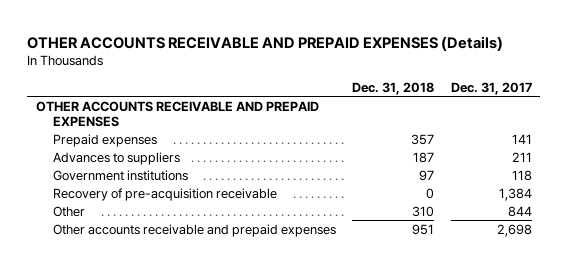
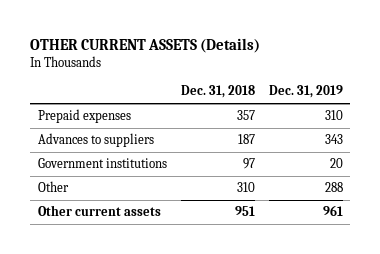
[27,35,504,51] OTHER ACCOUNTS RECEIVABLE AND PREPAID EXPENSES (Details) -> [30,37,261,53] OTHER CURRENT ASSETS (Details)
[451,81,533,95] Dec. 31, 2017 -> none
none -> [268,85,343,99] Dec. 31, 2019
[35,100,319,127] OTHER ACCOUNTS RECEIVABLE AND PREPAID EXPENSES -> none
[52,187,277,201] Recovery of pre-acquisition receivable -> none
[52,223,336,237] Other accounts receivable and prepaid expenses -> [37,205,161,217] Other current assets

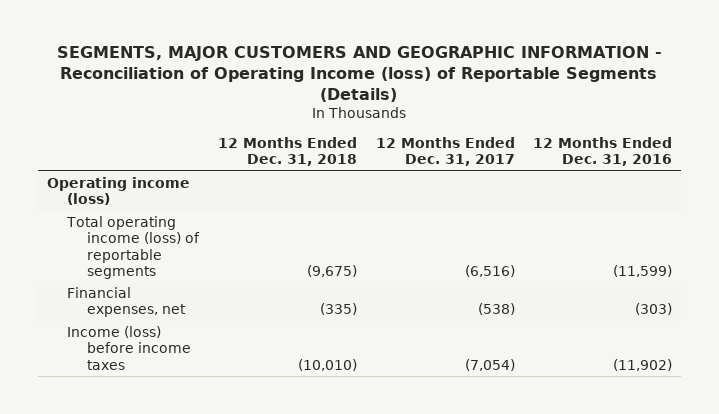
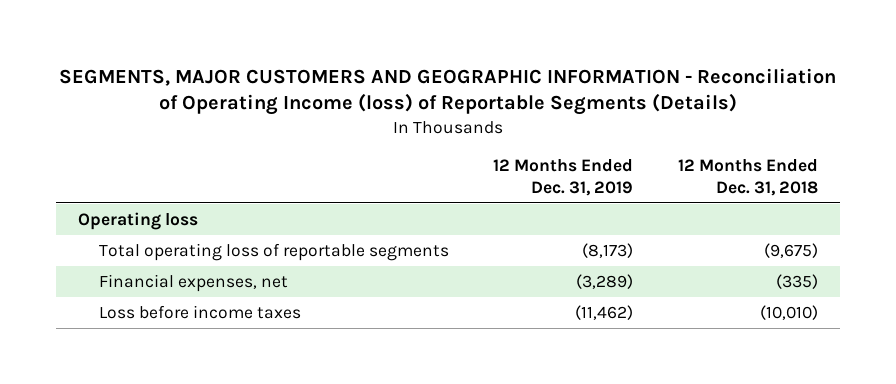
[375,137,515,167] 12 Months Ended Dec. 31, 2017 -> none
[533,137,673,167] 12 Months Ended Dec. 31, 2016 -> none
none -> [493,159,634,196] 12 Months Ended Dec. 31, 2019
[46,177,190,206] Operating income (loss) -> [78,211,199,230] Operating loss
[66,216,201,279] Total operating income (loss) of reportable segments -> [98,242,449,261] Total operating loss of reportable segments
[67,326,192,370] Income (loss) before income taxes -> [98,304,301,319] Loss before income taxes

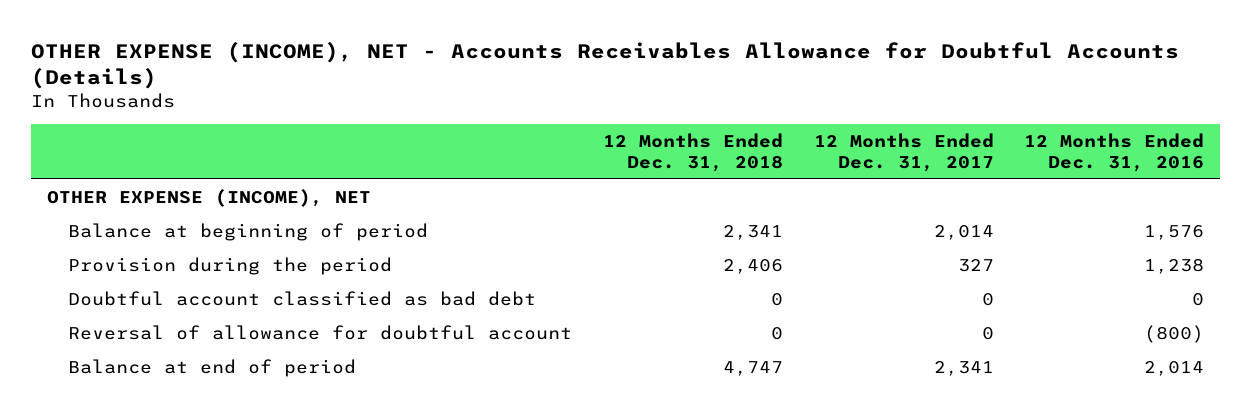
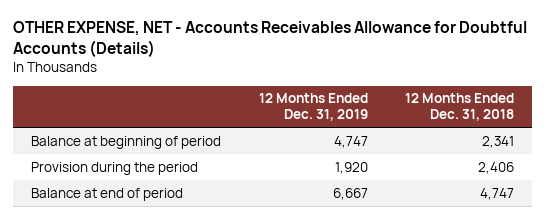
[31,41,1180,90] OTHER EXPENSE (INCOME), NET - Accounts Receivables Allowance for Doubtful Accounts (Details) -> [12,21,527,58] OTHER EXPENSE, NET - Accounts Receivables Allowance for Doubtful Accounts (Details)
[813,132,994,172] 12 Months Ended Dec. 31, 2017 -> none
[1024,132,1205,172] 12 Months Ended Dec. 31, 2016 -> none
none -> [258,93,368,122] 12 Months Ended Dec. 31, 2019
[46,188,371,207] OTHER EXPENSE (INCOME), NET -> none
[68,290,537,306] Doubtful account classified as bad debt -> none
[68,324,573,340] Reversal of allowance for doubtful account -> none

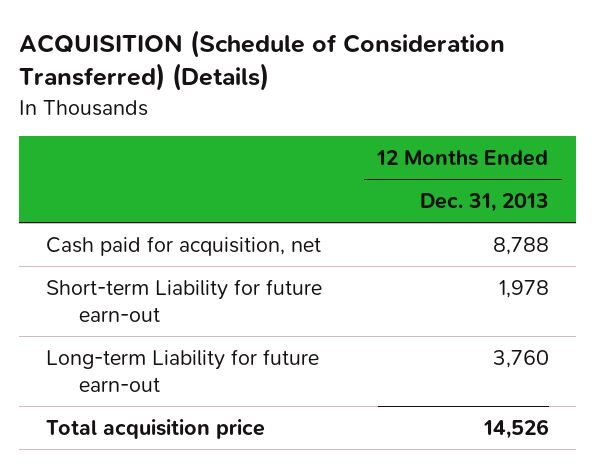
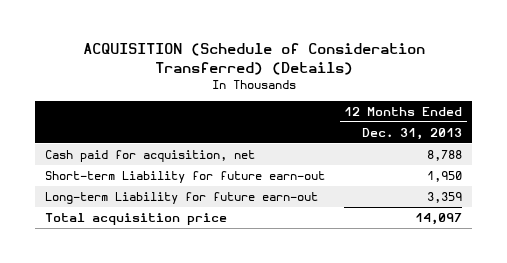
[498,279,549,298] 1,978 -> [427,170,463,182] 1,950
[492,349,549,368] 3,760 -> [427,191,463,203] 3,359
[482,418,549,439] 14,526 -> [415,212,463,225] 14,097

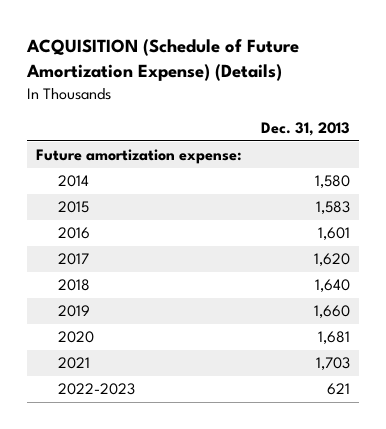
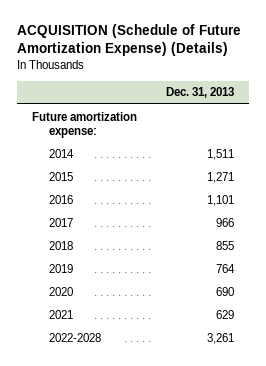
[314,175,350,189] 1,580 -> [207,148,235,160] 1,511
[315,201,350,215] 1,583 -> [207,171,235,183] 1,271
[317,227,350,241] 1,601 -> [207,194,235,206] 1,101
[313,253,350,267] 1,620 -> [216,217,235,227] 966
[314,279,350,293] 1,640 -> [216,240,235,250] 855
[313,305,350,319] 1,660 -> [216,263,236,273] 764
[317,331,350,345] 1,681 -> [216,286,235,296] 690
[315,357,350,371] 1,703 -> [216,309,235,319] 629
[58,383,136,396] 2022-2023 -> [48,332,101,342] 2022-2028
[326,383,350,396] 621 -> [207,332,235,344] 3,261

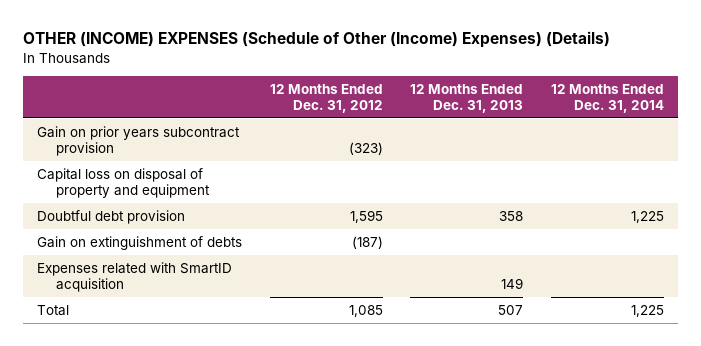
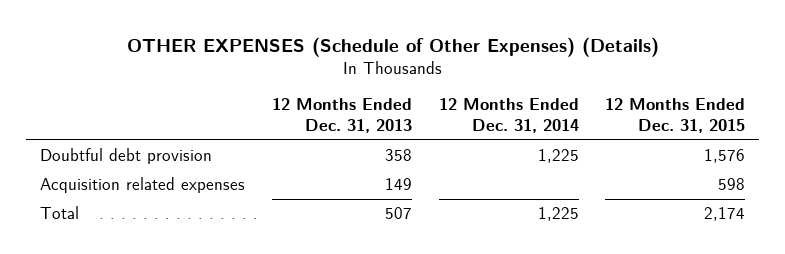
[23,31,611,49] OTHER (INCOME) EXPENSES (Schedule of Other (Income) Expenses) (Details) -> [126,36,659,57] OTHER EXPENSES (Schedule of Other Expenses) (Details)
[269,84,383,113] 12 Months Ended Dec. 31, 2012 -> none
none -> [605,98,746,133] 12 Months Ended Dec. 31, 2015
[37,125,241,156] Gain on prior years subcontract provision -> none
[37,167,211,198] Capital loss on disposal of property and equipment -> none
[37,235,243,250] Gain on extinguishment of debts -> none
[37,261,233,292] Expenses related with SmartID acquisition -> [39,177,245,194] Acquisition related expenses

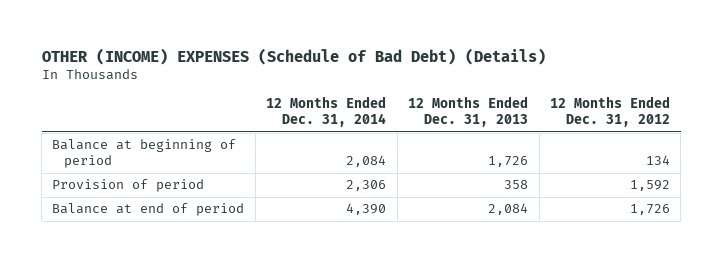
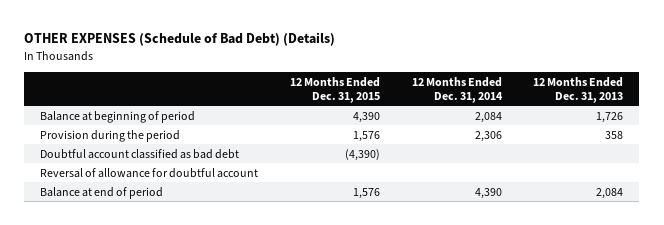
[41,47,546,65] OTHER (INCOME) EXPENSES (Schedule of Bad Debt) (Details) -> [24,32,336,47] OTHER EXPENSES (Schedule of Bad Debt) (Details)
[549,96,670,128] 12 Months Ended Dec. 31, 2012 -> none
none -> [289,76,380,103] 12 Months Ended Dec. 31, 2015
[52,179,205,193] Provision of period -> [40,129,181,142] Provision during the period
none -> [40,148,240,159] Doubtful account classified as bad debt
none -> [40,167,259,178] Reversal of allowance for doubtful account

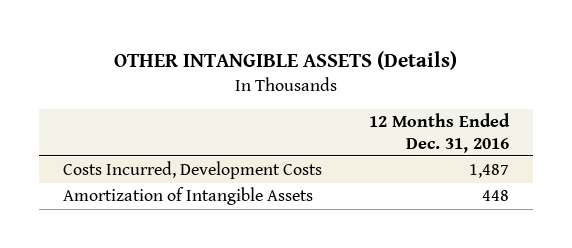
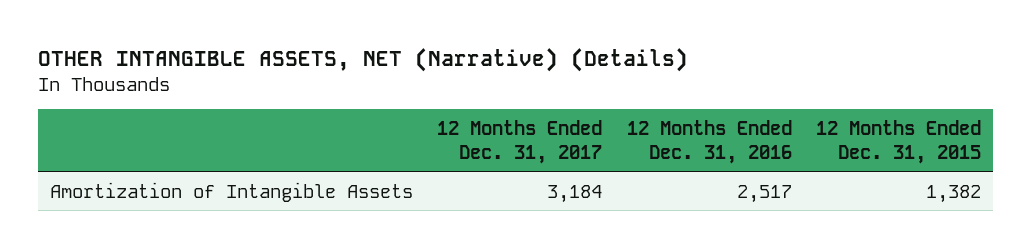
[114,50,458,70] OTHER INTANGIBLE ASSETS (Details) -> [38,48,689,73] OTHER INTANGIBLE ASSETS, NET (Narrative) (Details)
none -> [437,119,603,164] 12 Months Ended Dec. 31, 2017
none -> [816,119,982,164] 12 Months Ended Dec. 31, 2015
[63,161,323,180] Costs Incurred, Development Costs -> none
[482,190,510,202] 448 -> [736,184,792,203] 2,517

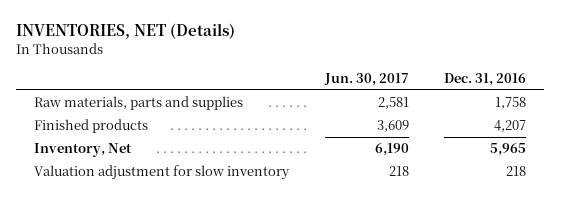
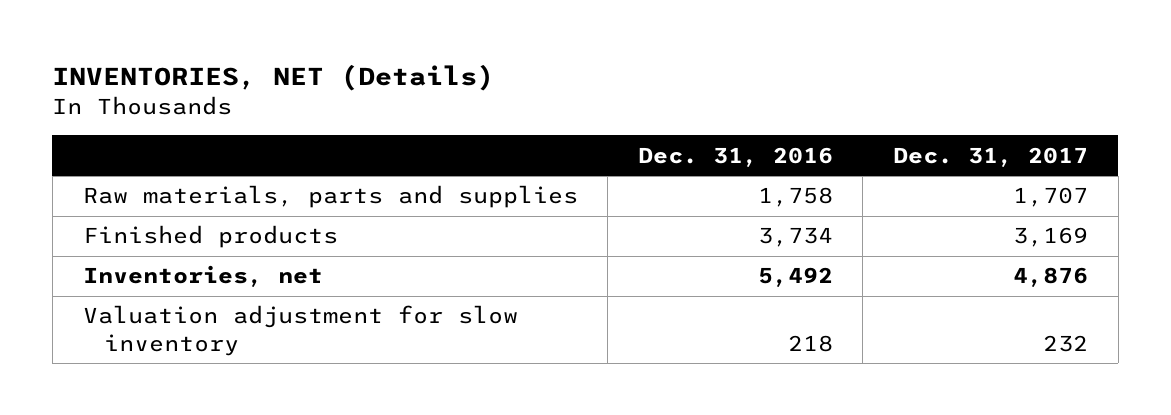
[323,72,409,86] Jun. 30, 2017 -> none
none -> [892,146,1088,167] Dec. 31, 2017
[494,120,527,133] 4,207 -> [757,227,833,248] 3,734
[34,143,133,158] Inventory, Net -> [82,265,323,288] Inventories, net
[490,143,527,157] 5,965 -> [757,267,833,288] 5,492

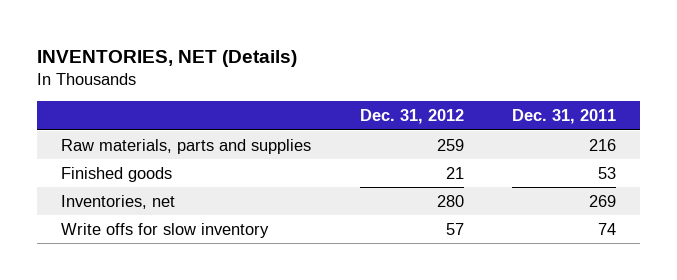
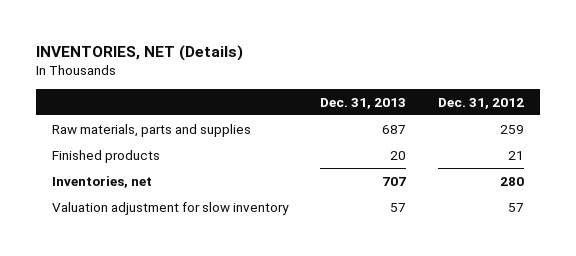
[511,108,616,124] Dec. 31, 2011 -> none
none -> [320,97,407,109] Dec. 31, 2013
[61,166,173,182] Finished goods -> [52,149,161,163] Finished products
[61,222,270,238] Write offs for slow inventory -> [52,201,290,215] Valuation adjustment for slow inventory

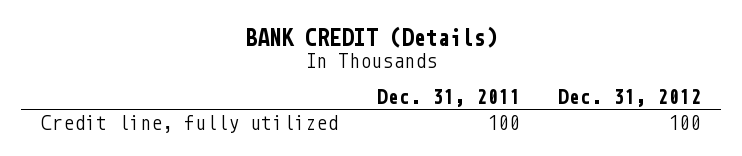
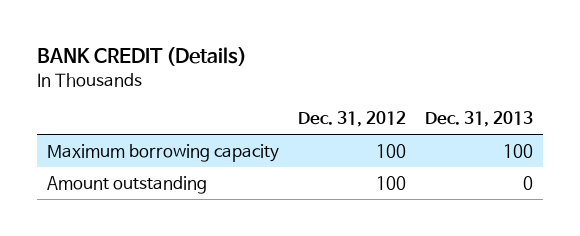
[376,88,520,107] Dec. 31, 2011 -> none
none -> [425,111,534,128] Dec. 31, 2013
[40,114,338,133] Credit line, fully utilized -> [46,143,279,162] Maximum borrowing capacity
none -> [46,175,207,194] Amount outstanding

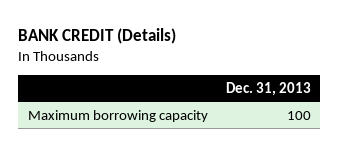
[297,111,406,128] Dec. 31, 2012 -> none
[46,175,207,194] Amount outstanding -> none

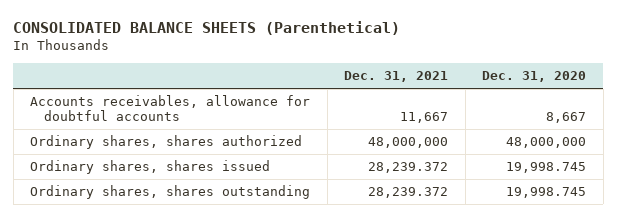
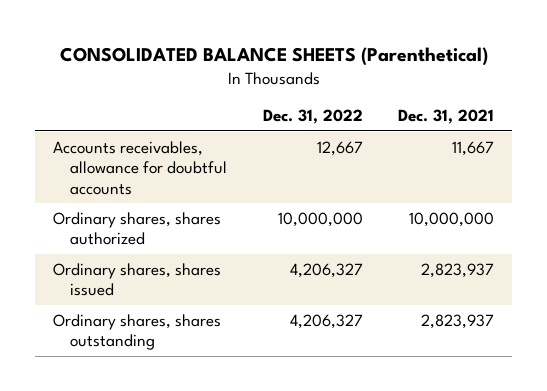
[482,71,587,83] Dec. 31, 2020 -> none
none -> [262,109,363,125] Dec. 31, 2022
[368,137,449,149] 48,000,000 -> [409,211,495,227] 10,000,000
[368,162,449,174] 28,239.372 -> [421,262,495,278] 2,823,937
[368,187,449,199] 28,239.372 -> [421,313,495,329] 2,823,937

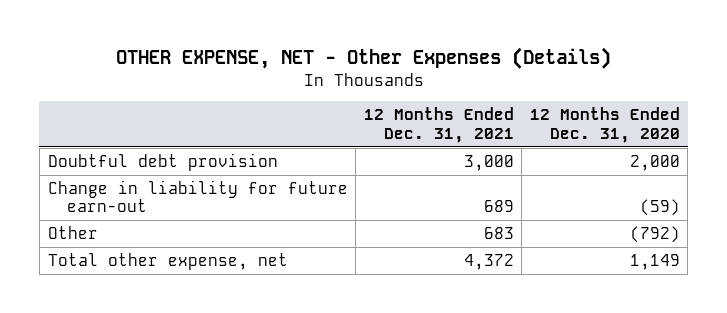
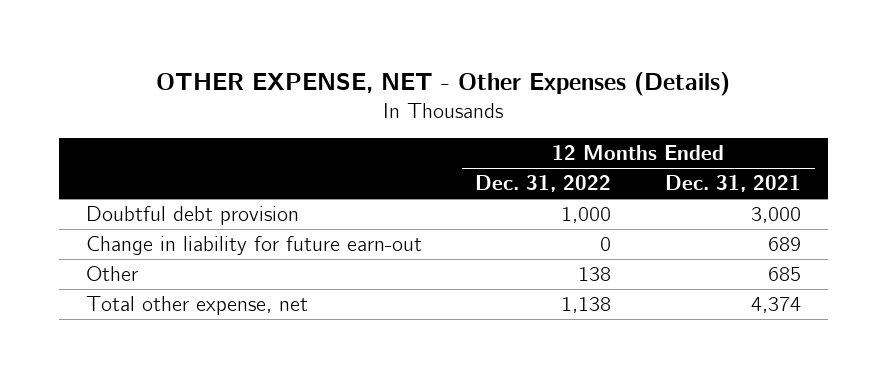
[529,107,680,143] 12 Months Ended Dec. 31, 2020 -> none
none -> [475,175,612,193] Dec. 31, 2022
[483,226,514,239] 683 -> [768,267,802,282] 685
[463,253,514,270] 4,372 -> [751,297,802,314] 4,374

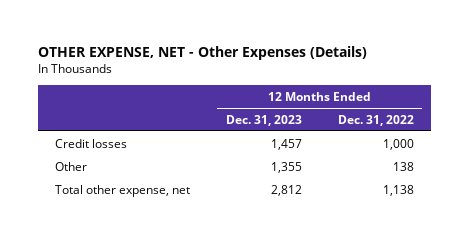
[665,175,802,193] Dec. 31, 2021 -> none
none -> [225,114,302,126] Dec. 31, 2023
[85,236,422,256] Change in liability for future earn-out -> none
[85,206,299,226] Doubtful debt provision -> [55,138,128,148] Credit losses

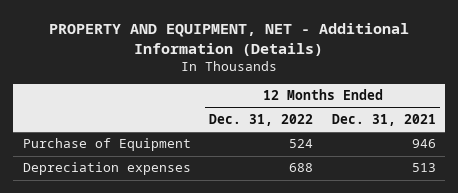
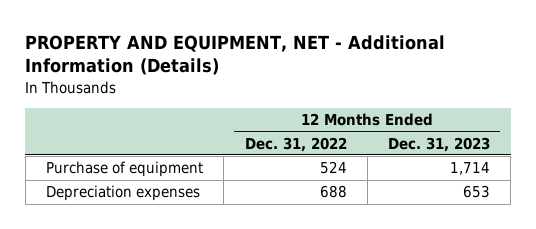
[331,114,436,127] Dec. 31, 2021 -> none
none -> [387,136,490,152] Dec. 31, 2023
[22,138,191,152] Purchase of Equipment -> [46,161,204,178] Purchase of equipment

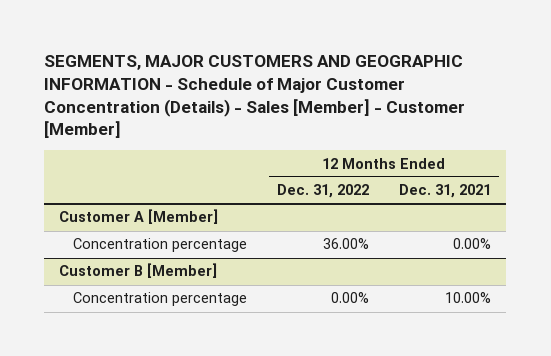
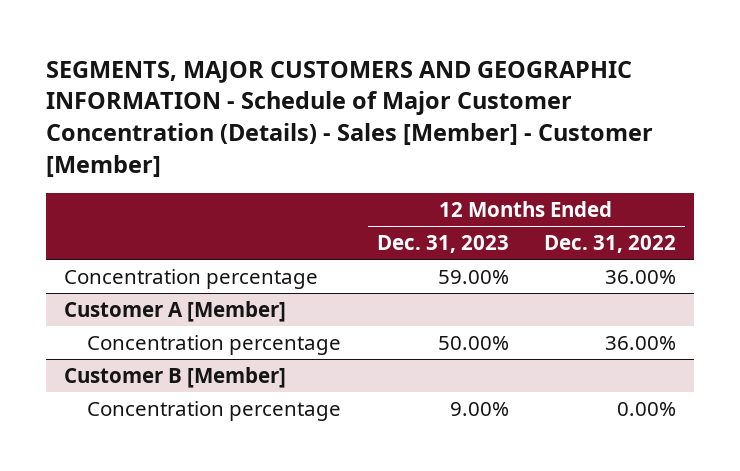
[399,184,492,199] Dec. 31, 2021 -> none
none -> [376,235,509,254] Dec. 31, 2023
none -> [64,268,319,289] Concentration percentage

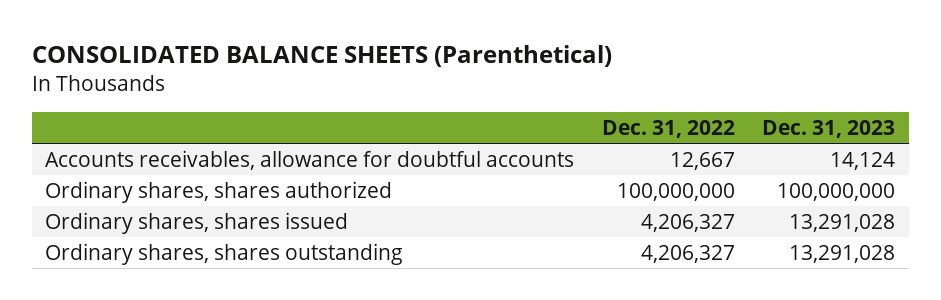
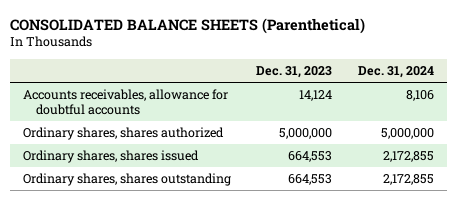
[601,119,735,138] Dec. 31, 2022 -> none
none -> [357,65,434,78] Dec. 31, 2024
[777,183,896,202] 100,000,000 -> [279,128,333,140] 5,000,000
[789,214,896,233] 13,291,028 -> [288,151,333,163] 664,553
[789,245,896,264] 13,291,028 -> [288,174,333,186] 664,553

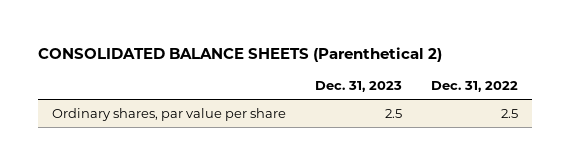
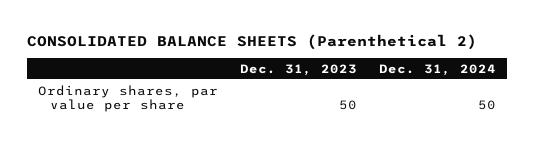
[430,81,518,93] Dec. 31, 2022 -> none
none -> [378,63,496,76] Dec. 31, 2024
[385,109,403,119] 2.5 -> [338,99,357,110] 50

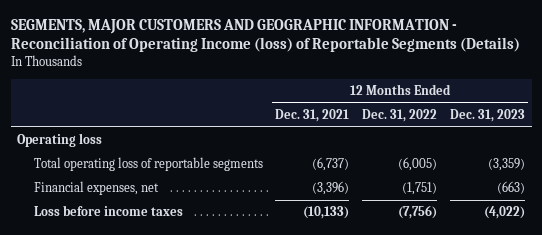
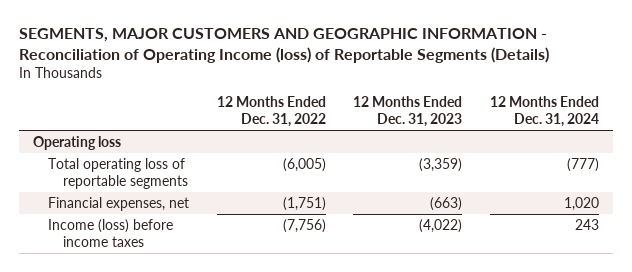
[275,108,350,122] Dec. 31, 2021 -> none
none -> [490,96,600,128] 12 Months Ended Dec. 31, 2024
[33,205,183,217] Loss before income taxes -> [47,218,173,247] Income (loss) before income taxes

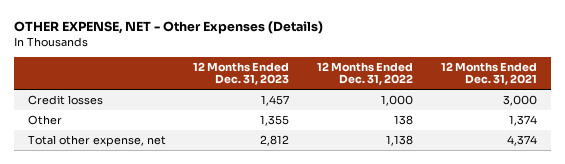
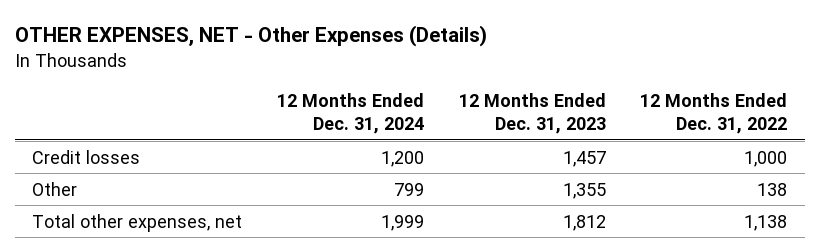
[13,20,323,34] OTHER EXPENSE, NET - Other Expenses (Details) -> [14,25,487,48] OTHER EXPENSES, NET - Other Expenses (Details)
[441,61,538,86] 12 Months Ended Dec. 31, 2021 -> none
none -> [276,93,424,134] 12 Months Ended Dec. 31, 2024
[27,134,166,147] Total other expense, net -> [32,213,243,232] Total other expenses, net
[260,134,290,146] 2,812 -> [562,214,606,231] 1,812

